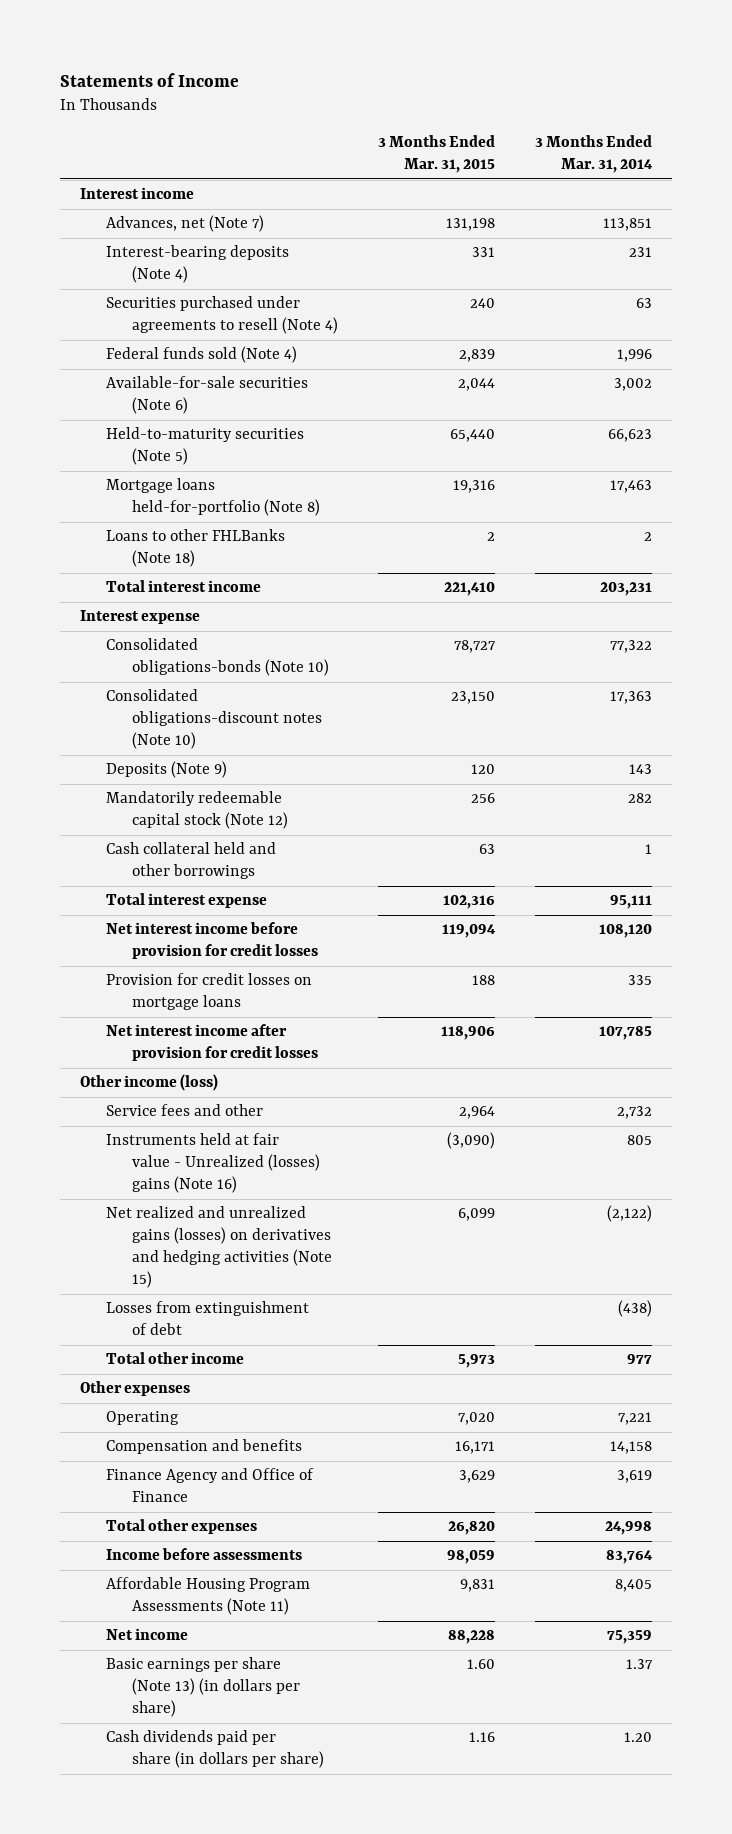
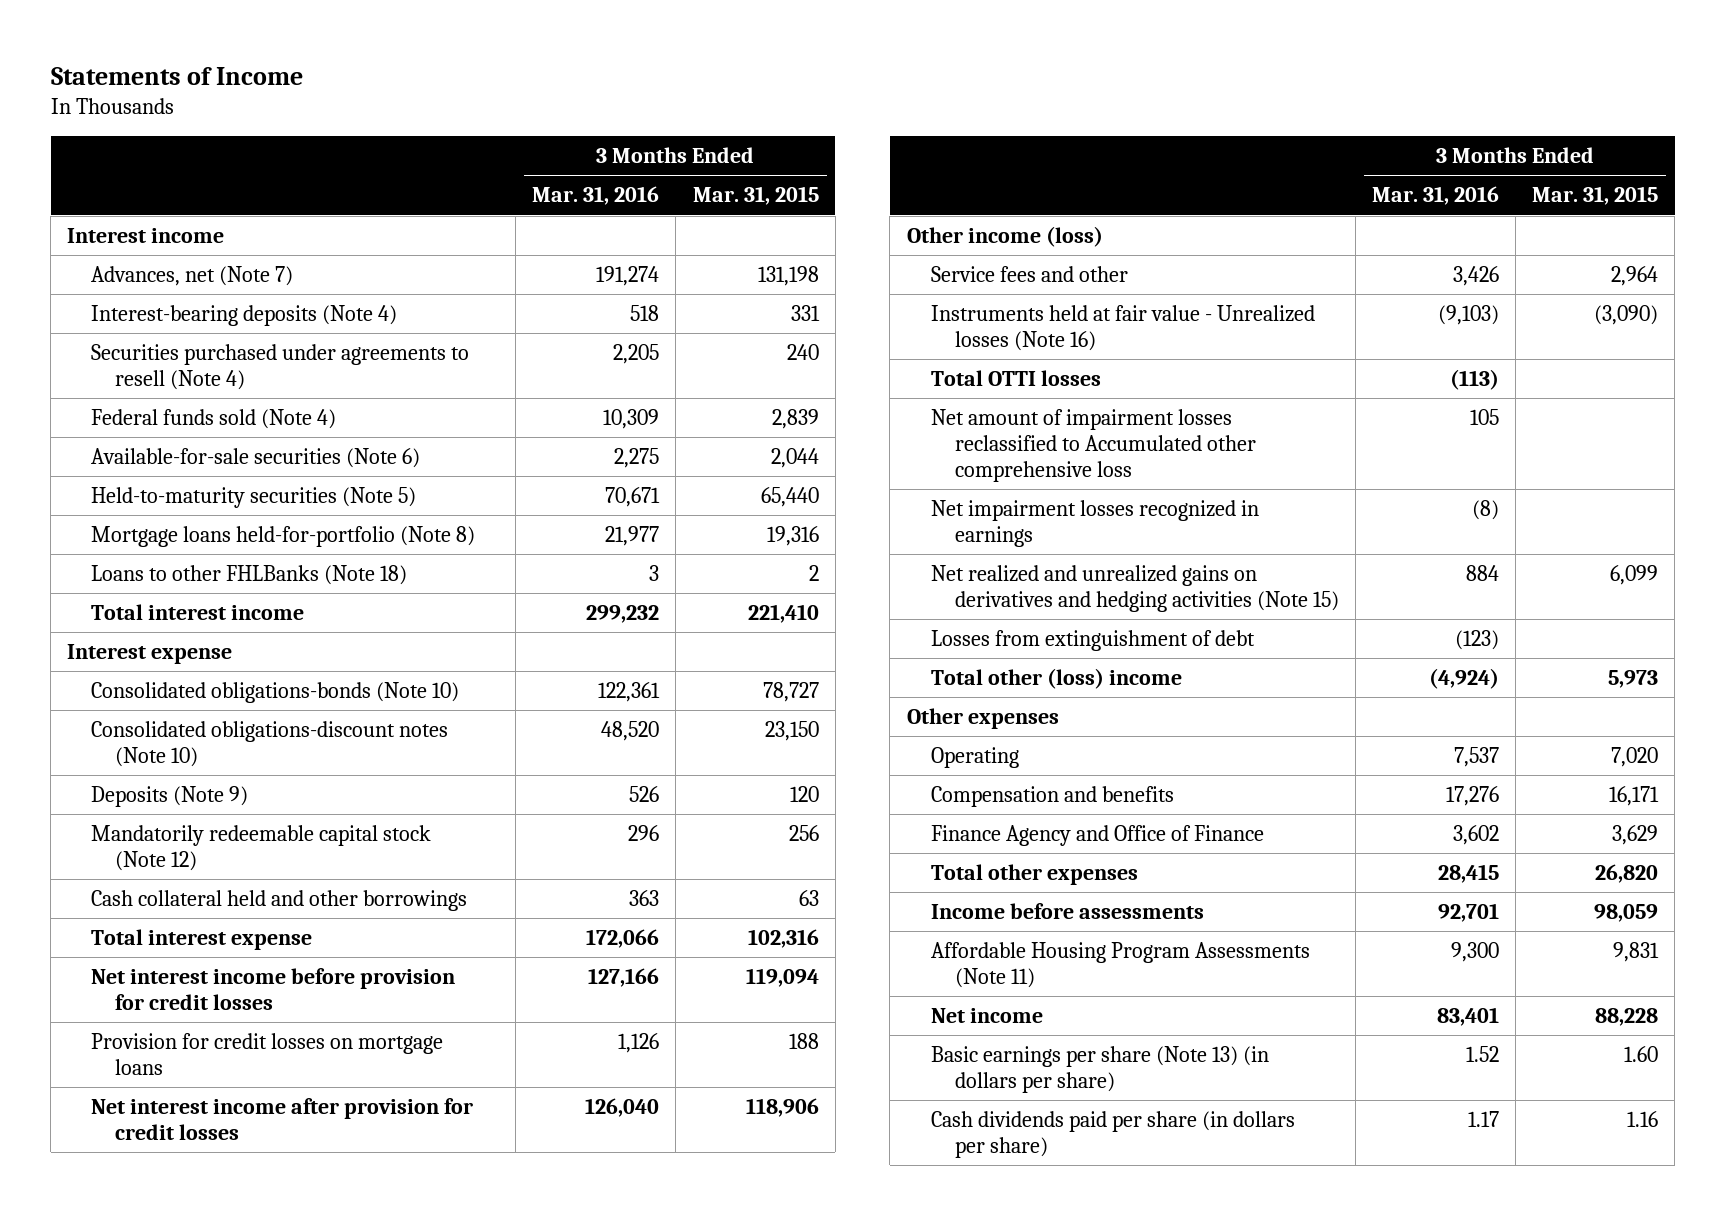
[534,135,653,174] 3 Months Ended Mar. 31, 2014 -> none
none -> [532,186,660,206] Mar. 31, 2016
[106,1133,321,1194] Instruments held at fair value - Unrealized (losses) gains (Note 16) -> [930,305,1315,352] Instruments held at fair value - Unrealized losses (Note 16)
none -> [930,370,1101,387] Total OTTI losses
none -> [930,409,1256,483] Net amount of impairment losses reclassified to Accumulated other comprehensive loss
none -> [930,500,1259,548] Net impairment losses recognized in earnings
[106,1206,333,1289] Net realized and unrealized gains (losses) on derivatives and hedging activities (Note 15) -> [930,565,1339,613] Net realized and unrealized gains on derivatives and hedging activities (Note 15)
[106,1352,245,1365] Total other income -> [930,668,1182,690] Total other (loss) income

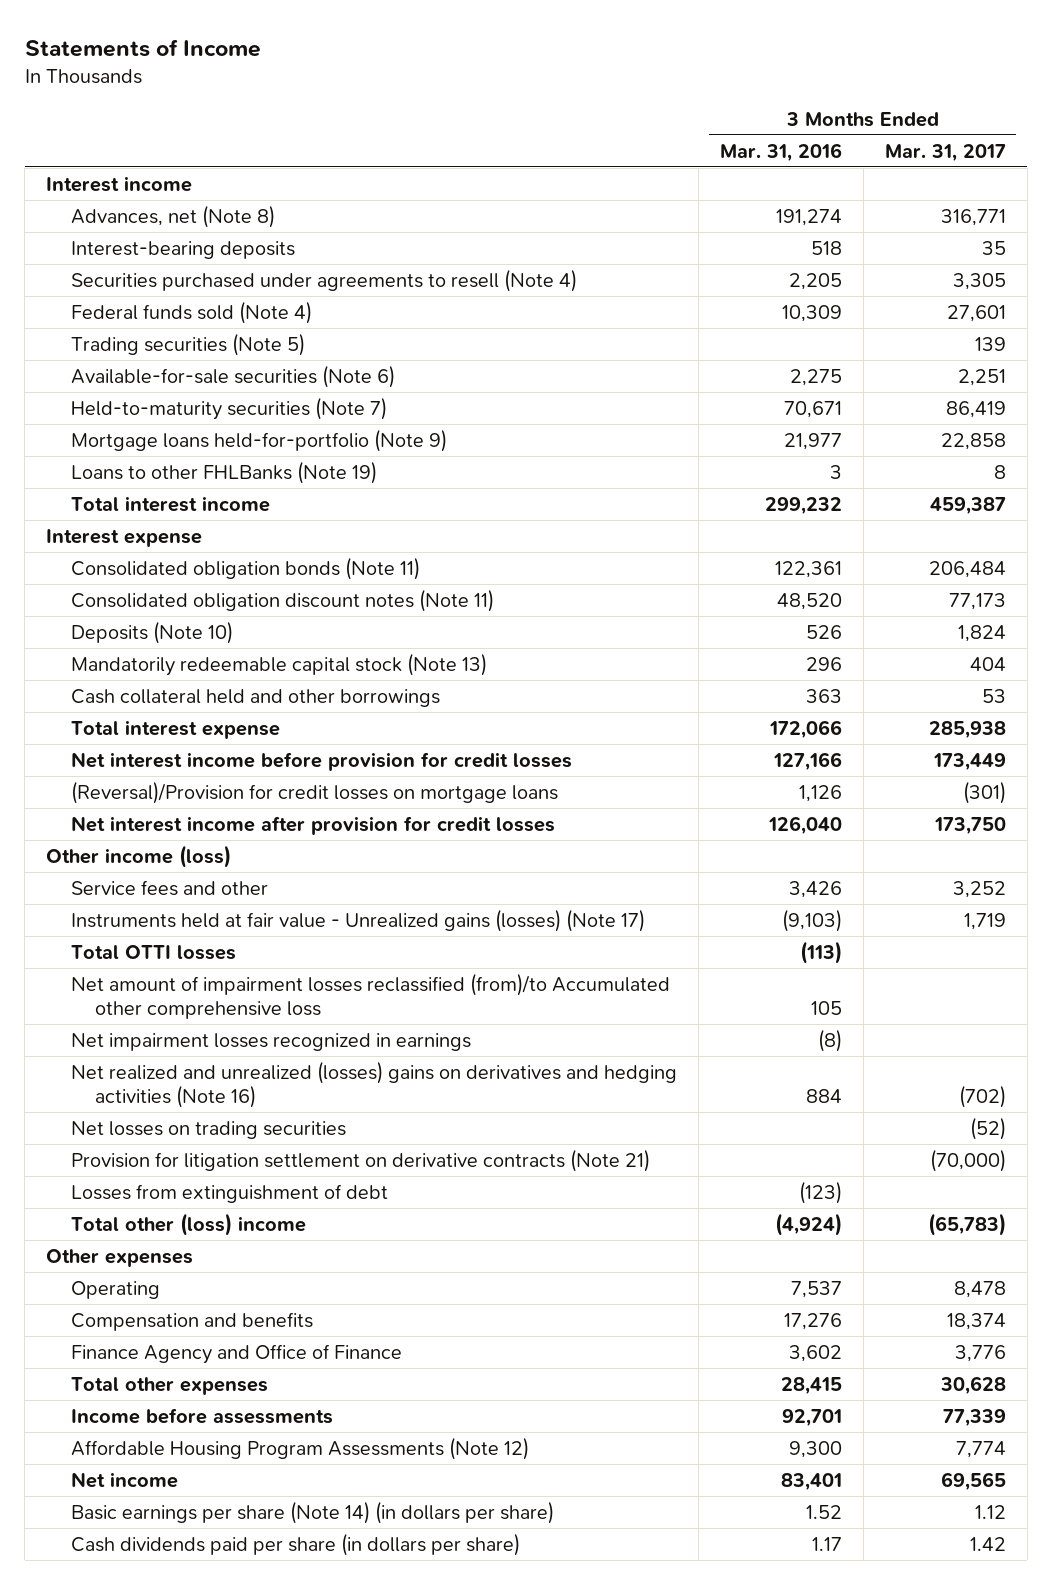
[692,186,819,206] Mar. 31, 2015 -> none
none -> [884,143,1006,162] Mar. 31, 2017
[91,266,294,287] Advances, net (Note 7) -> [70,204,275,228] Advances, net (Note 8)
[91,305,398,327] Interest-bearing deposits (Note 4) -> [70,240,295,259] Interest-bearing deposits
none -> [70,332,305,356] Trading securities (Note 5)
[91,487,417,509] Held-to-maturity securities (Note 5) -> [70,396,387,420] Held-to-maturity securities (Note 7)
[91,526,476,548] Mortgage loans held-for-portfolio (Note 8) -> [70,428,447,452] Mortgage loans held-for-portfolio (Note 9)
[91,565,408,586] Loans to other FHLBanks (Note 18) -> [70,460,377,484] Loans to other FHLBanks (Note 19)
[91,682,460,704] Consolidated obligations-bonds (Note 10) -> [70,556,420,580] Consolidated obligation bonds (Note 11)
[91,721,449,768] Consolidated obligations-discount notes (Note 10) -> [70,588,494,612] Consolidated obligation discount notes (Note 11)
[91,786,249,808] Deposits (Note 9) -> [70,620,233,644] Deposits (Note 10)
[91,825,432,872] Mandatorily redeemable capital stock (Note 12) -> [70,652,487,676] Mandatorily redeemable capital stock (Note 13)
[91,1033,444,1076] Provision for credit losses on mortgage loans -> [70,780,558,804] (Reversal)/Provision for credit losses on mortgage loans
[930,305,1315,352] Instruments held at fair value - Unrealized losses (Note 16) -> [70,908,645,932] Instruments held at fair value - Unrealized gains (losses) (Note 17)
[930,409,1256,483] Net amount of impairment losses reclassified to Accumulated other comprehensive loss -> [70,972,670,1019] Net amount of impairment losses reclassified (from)/to Accumulated other comprehensive loss
[930,565,1339,613] Net realized and unrealized gains on derivatives and hedging activities (Note 15) -> [70,1060,677,1108] Net realized and unrealized (losses) gains on derivatives and hedging activities (Note 16)
none -> [70,1120,346,1139] Net losses on trading securities
none -> [70,1148,650,1172] Provision for litigation settlement on derivative contracts (Note 21)
[930,942,1310,989] Affordable Housing Program Assessments (Note 11) -> [70,1436,529,1460] Affordable Housing Program Assessments (Note 12)
[930,1046,1269,1094] Basic earnings per share (Note 13) (in dollars per share) -> [70,1500,554,1524] Basic earnings per share (Note 14) (in dollars per share)

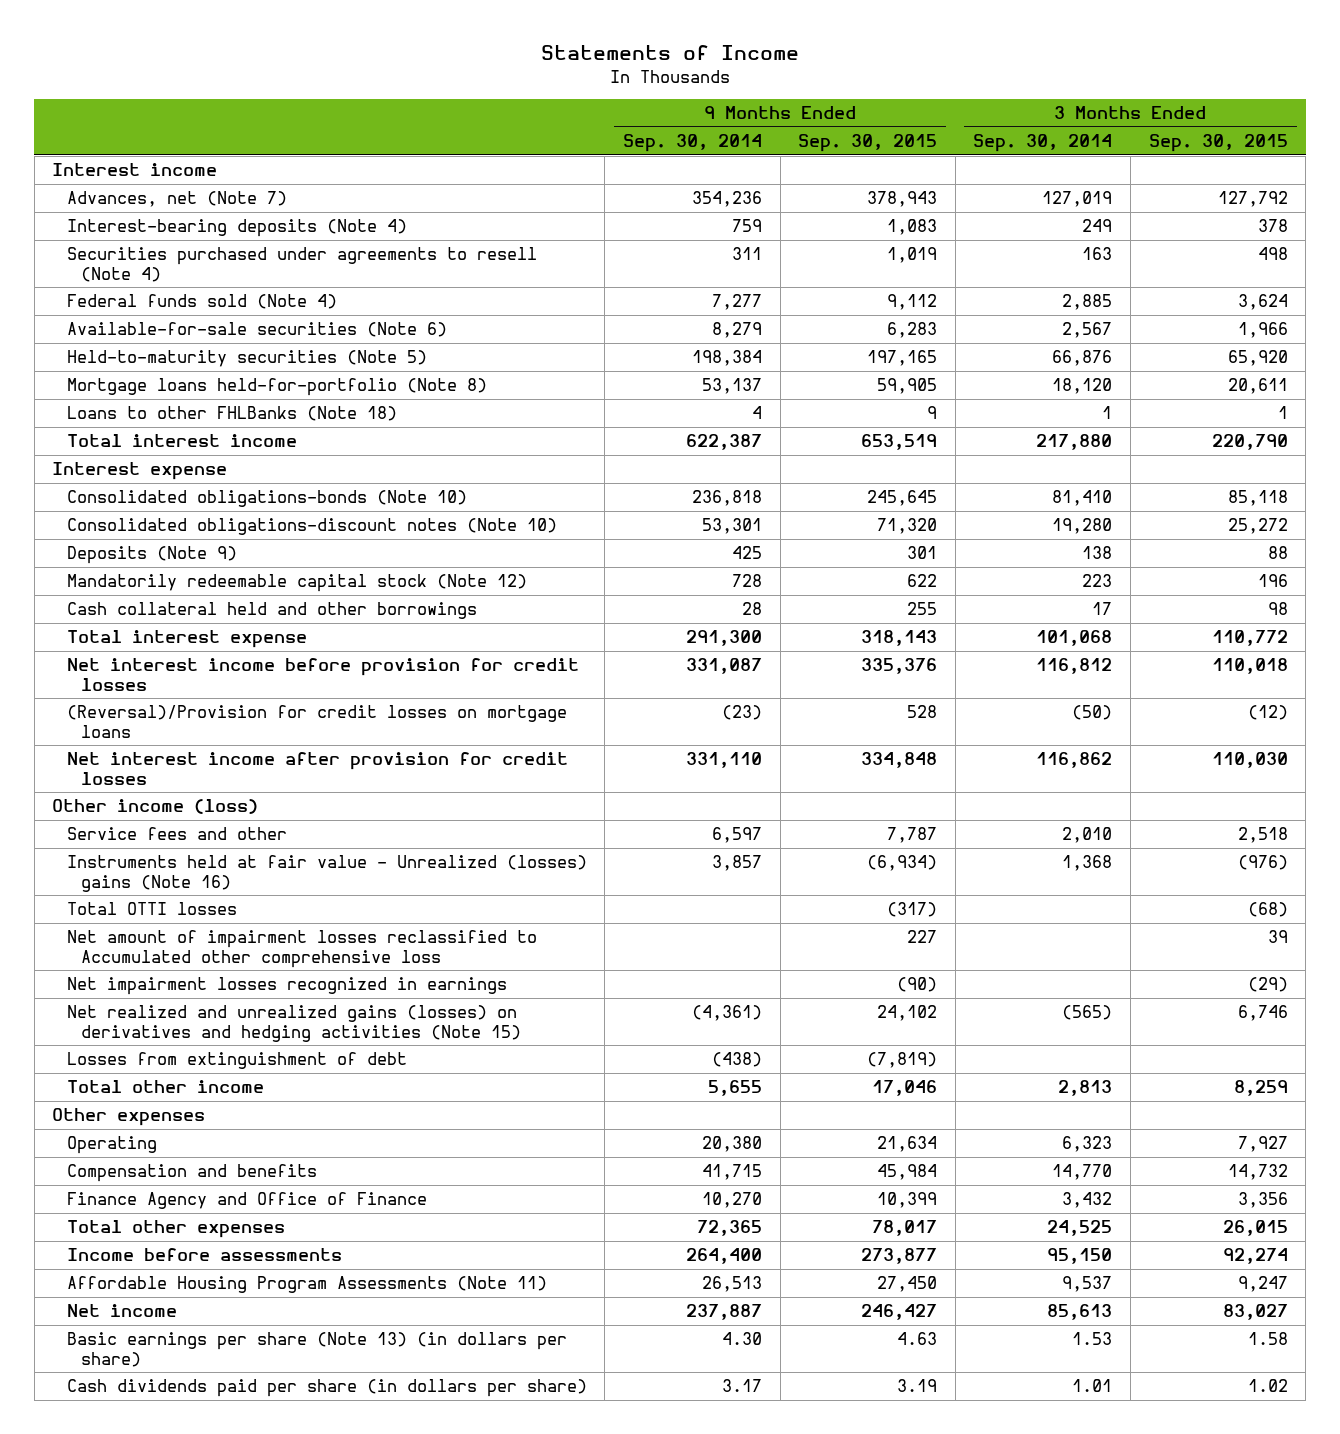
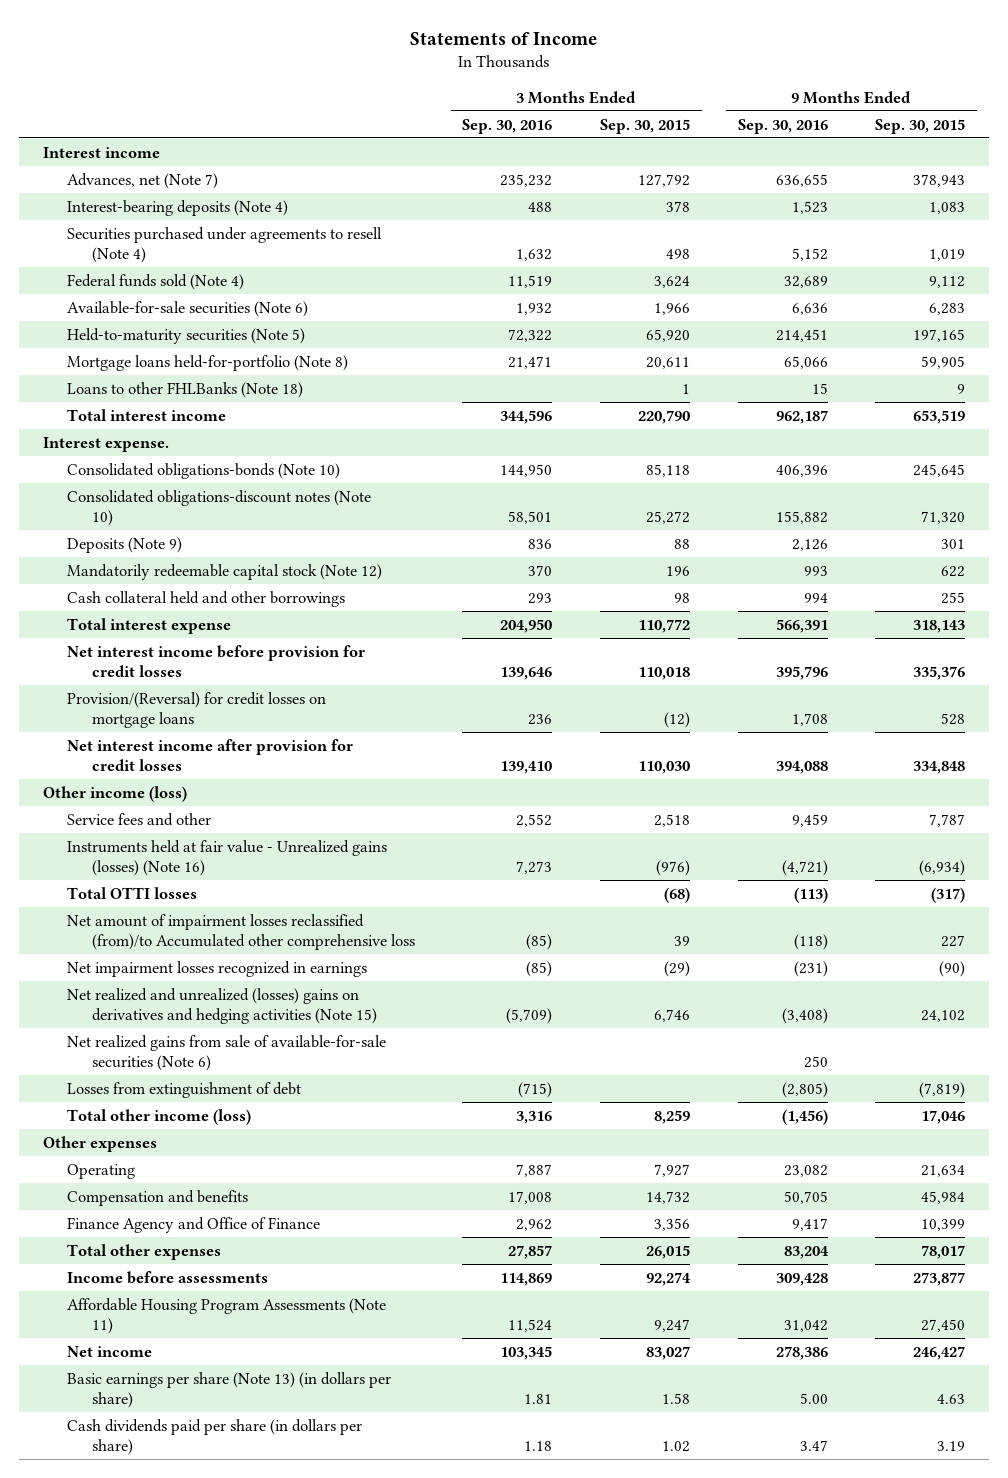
[623,134,763,153] Sep. 30, 2014 -> none
[973,134,1113,153] Sep. 30, 2014 -> none
none -> [462,118,553,134] Sep. 30, 2016
none -> [737,118,828,134] Sep. 30, 2016
[52,462,228,481] Interest expense -> [42,436,169,452] Interest expense.
[66,705,567,738] (Reversal)/Provision for credit losses on mortgage loans -> [67,691,327,728] Provision/(Reversal) for credit losses on mortgage loans
[66,855,587,892] Instruments held at fair value - Unrealized (losses) gains (Note 16) -> [67,839,388,876] Instruments held at fair value - Unrealized gains (losses) (Note 16)
[66,930,537,968] Net amount of impairment losses reclassified to Accumulated other comprehensive loss -> [67,913,415,950] Net amount of impairment losses reclassified (from)/to Accumulated other comprehensive loss
[66,1005,522,1042] Net realized and unrealized gains (losses) on derivatives and hedging activities (Note 15) -> [67,987,377,1024] Net realized and unrealized (losses) gains on derivatives and hedging activities (Note 15)
none -> [67,1034,387,1071] Net realized gains from sale of available-for-sale securities (Note 6)
[66,1080,264,1094] Total other income -> [67,1108,252,1125] Total other income (loss)

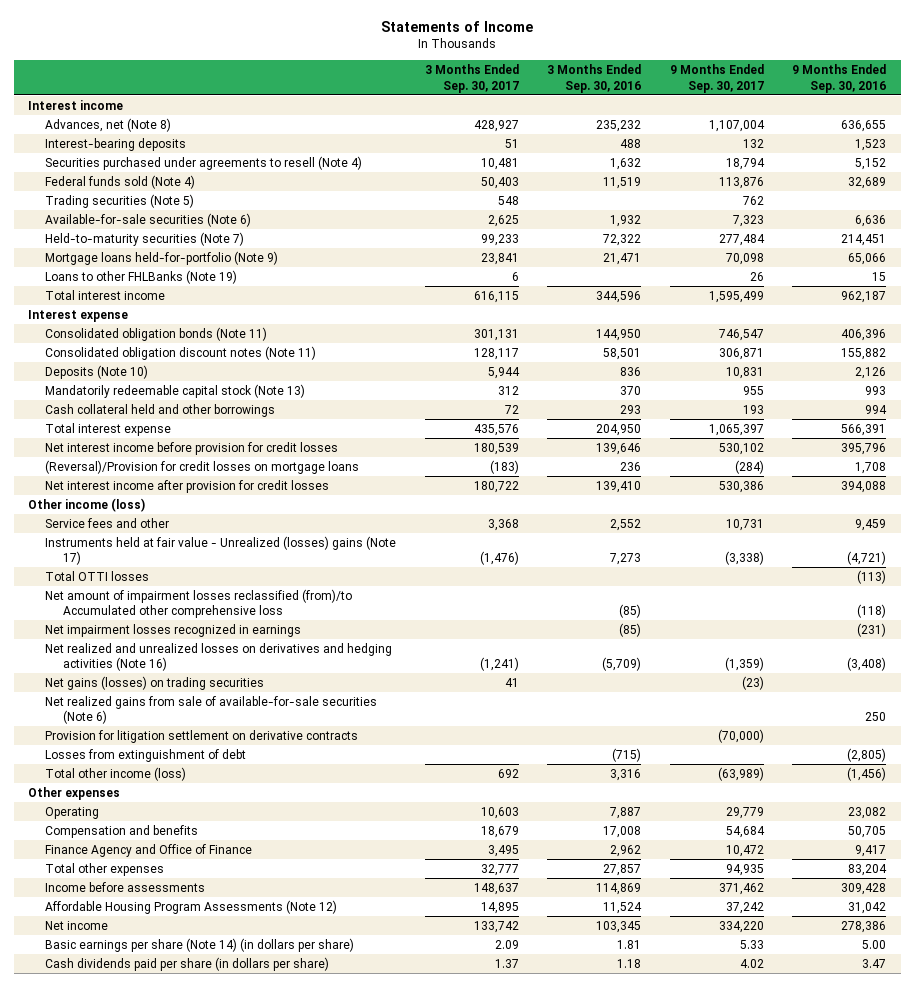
[600,118,691,134] Sep. 30, 2015 -> none
[875,118,966,134] Sep. 30, 2015 -> none
none -> [424,64,519,93] 3 Months Ended Sep. 30, 2017
none -> [669,64,764,93] 9 Months Ended Sep. 30, 2017
[67,172,219,189] Advances, net (Note 7) -> [45,117,172,132] Advances, net (Note 8)
[67,199,289,216] Interest-bearing deposits (Note 4) -> [45,137,187,151] Interest-bearing deposits
none -> [45,193,195,208] Trading securities (Note 5)
[67,327,306,344] Held-to-maturity securities (Note 5) -> [45,231,245,246] Held-to-maturity securities (Note 7)
[67,354,349,371] Mortgage loans held-for-portfolio (Note 8) -> [45,250,279,265] Mortgage loans held-for-portfolio (Note 9)
[67,381,304,398] Loans to other FHLBanks (Note 18) -> [45,269,238,284] Loans to other FHLBanks (Note 19)
[42,436,169,452] Interest expense. -> [27,309,128,322] Interest expense
[67,462,341,479] Consolidated obligations-bonds (Note 10) -> [45,326,268,341] Consolidated obligation bonds (Note 11)
[67,489,372,526] Consolidated obligations-discount notes (Note 10) -> [45,345,317,360] Consolidated obligation discount notes (Note 11)
[67,536,183,553] Deposits (Note 9) -> [45,364,149,379] Deposits (Note 10)
[67,563,383,580] Mandatorily redeemable capital stock (Note 12) -> [45,383,306,398] Mandatorily redeemable capital stock (Note 13)
[67,691,327,728] Provision/(Reversal) for credit losses on mortgage loans -> [45,459,360,474] (Reversal)/Provision for credit losses on mortgage loans
[67,839,388,876] Instruments held at fair value - Unrealized gains (losses) (Note 16) -> [45,535,397,566] Instruments held at fair value - Unrealized (losses) gains (Note 17)
[67,987,377,1024] Net realized and unrealized (losses) gains on derivatives and hedging activities (Note 15) -> [45,642,393,672] Net realized and unrealized losses on derivatives and hedging activities (Note 16)
none -> [45,675,265,690] Net gains (losses) on trading securities
none -> [45,729,359,743] Provision for litigation settlement on derivative contracts
[67,1297,387,1334] Affordable Housing Program Assessments (Note 11) -> [45,899,338,914] Affordable Housing Program Assessments (Note 12)
[67,1371,392,1408] Basic earnings per share (Note 13) (in dollars per share) -> [45,937,355,952] Basic earnings per share (Note 14) (in dollars per share)

